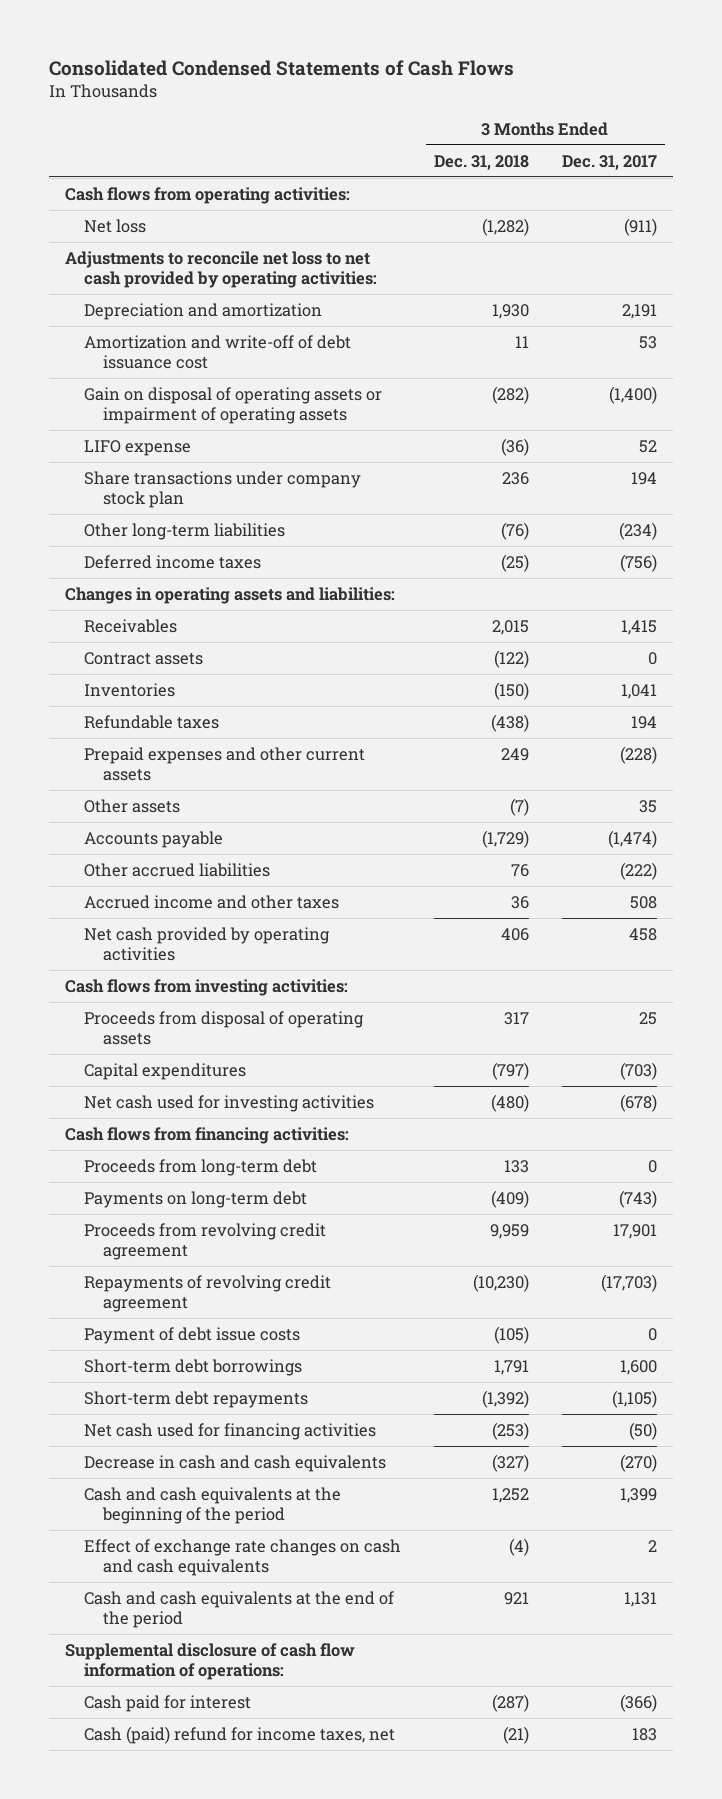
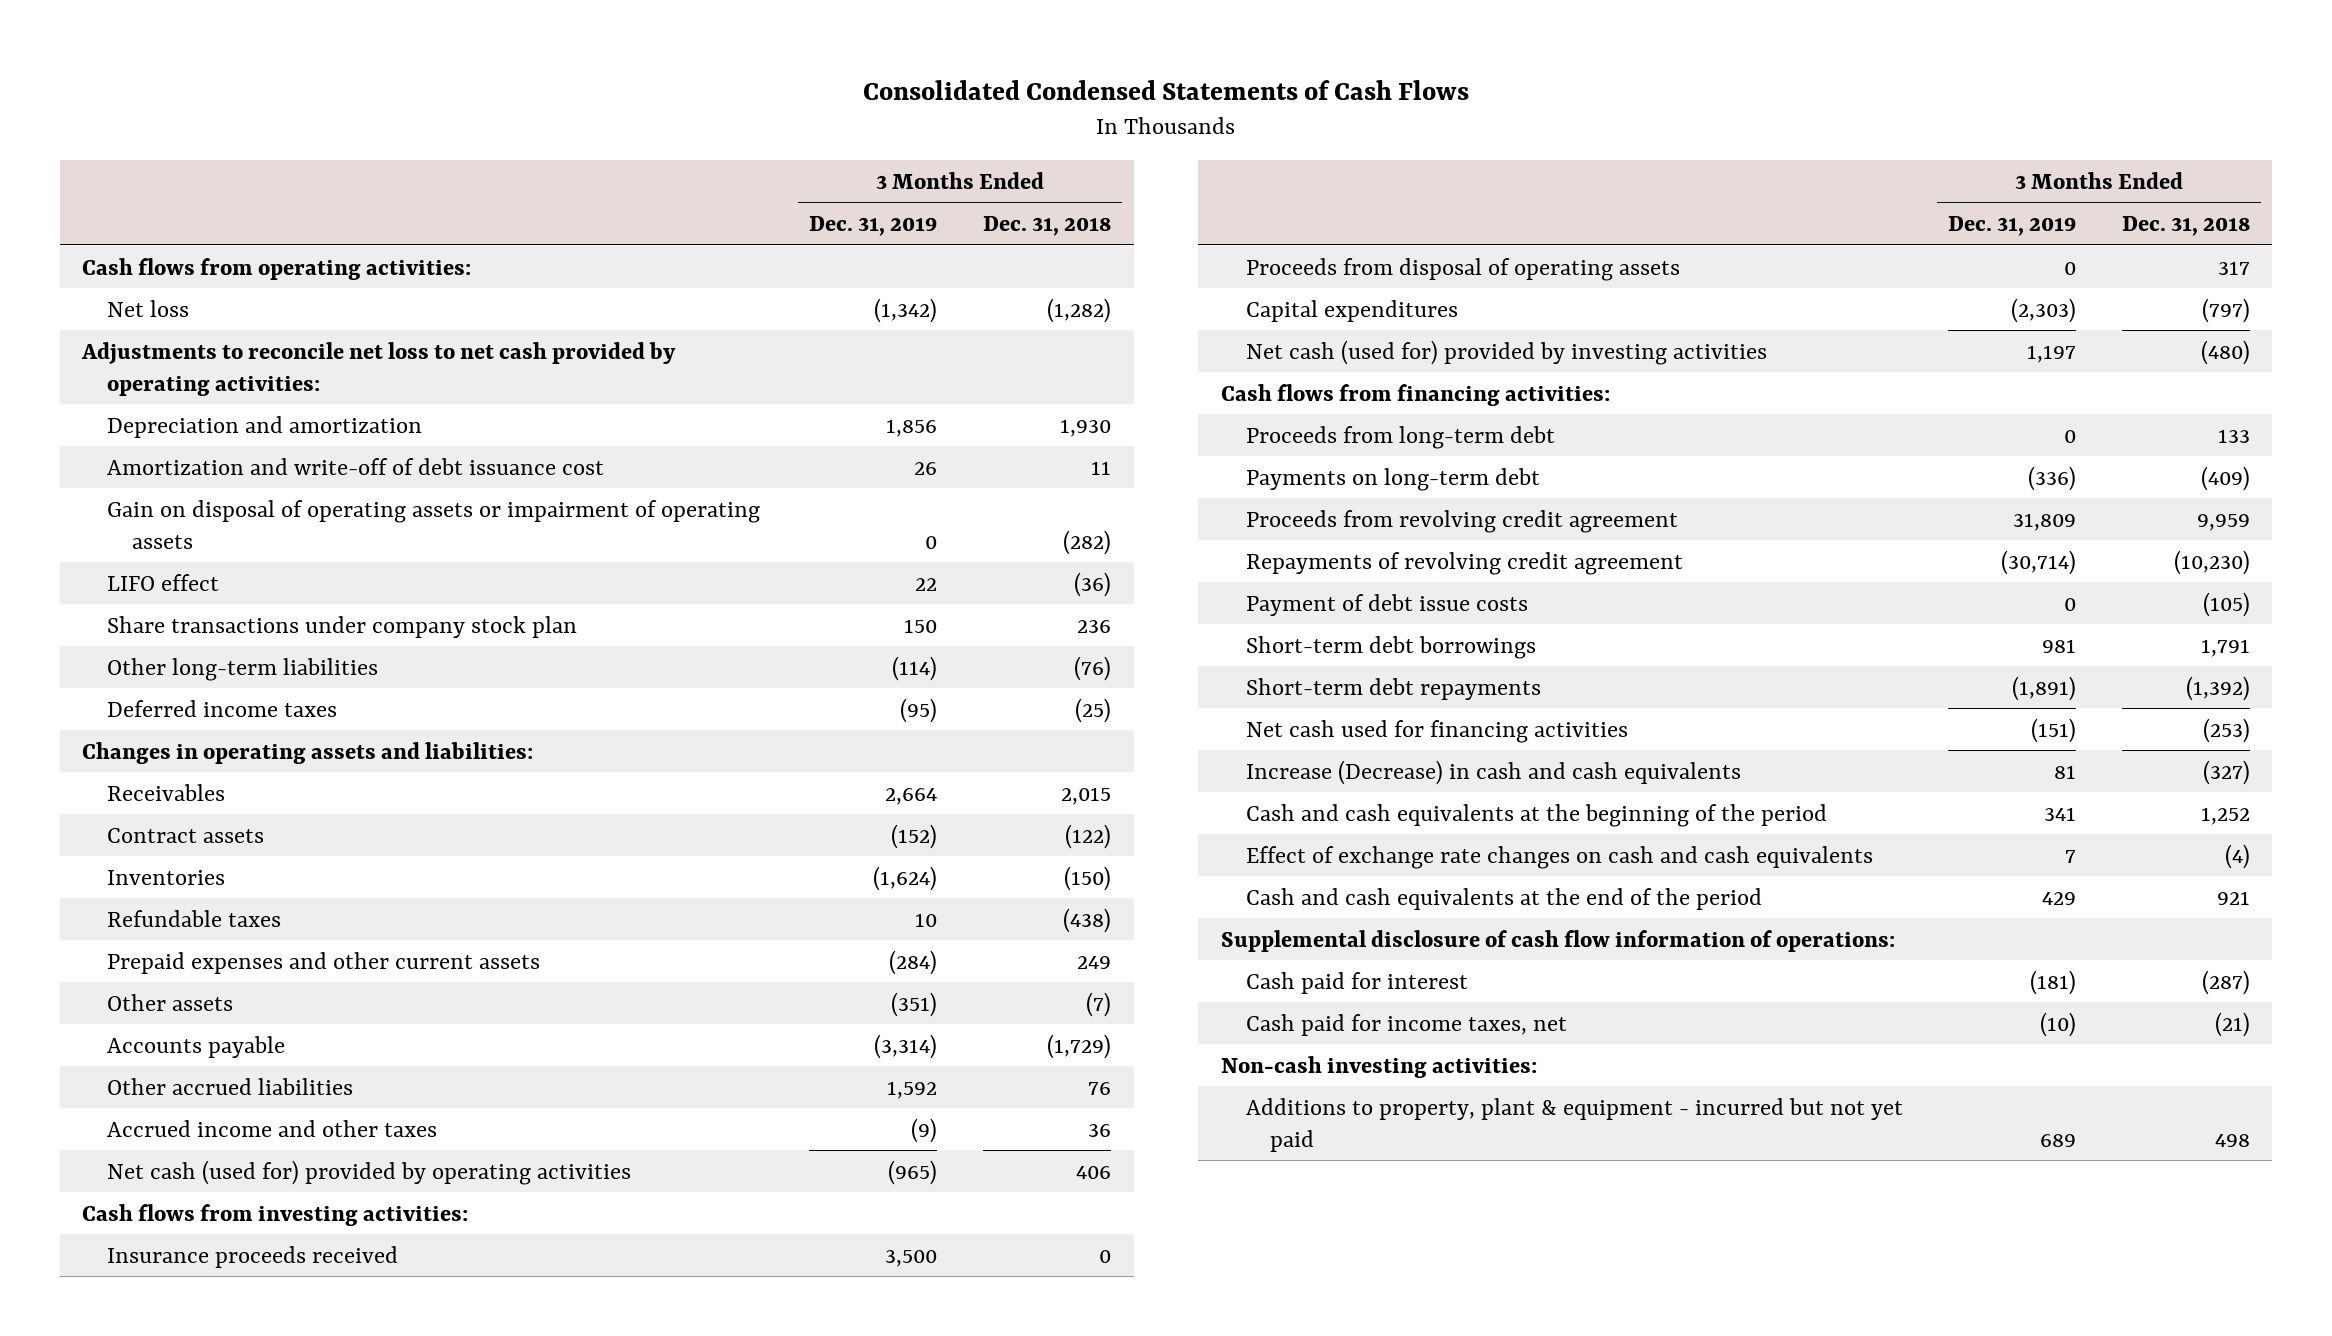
[561,154,657,170] Dec. 31, 2017 -> none
none -> [809,216,938,237] Dec. 31, 2019
[84,439,192,456] LIFO expense -> [106,573,219,591] LIFO effect
[84,926,331,962] Net cash provided by operating activities -> [106,1159,631,1185] Net cash (used for) provided by operating activities
none -> [106,1245,398,1268] Insurance proceeds received
[84,1094,375,1112] Net cash used for investing activities -> [1245,339,1767,365] Net cash (used for) provided by investing activities
[84,1454,387,1472] Decrease in cash and cash equivalents -> [1245,759,1741,785] Increase (Decrease) in cash and cash equivalents
[84,1725,396,1744] Cash (paid) refund for income taxes, net -> [1245,1013,1567,1036] Cash paid for income taxes, net
none -> [1220,1055,1537,1078] Non-cash investing activities:
none -> [1245,1097,1903,1152] Additions to property, plant & equipment - incurred but not yet paid

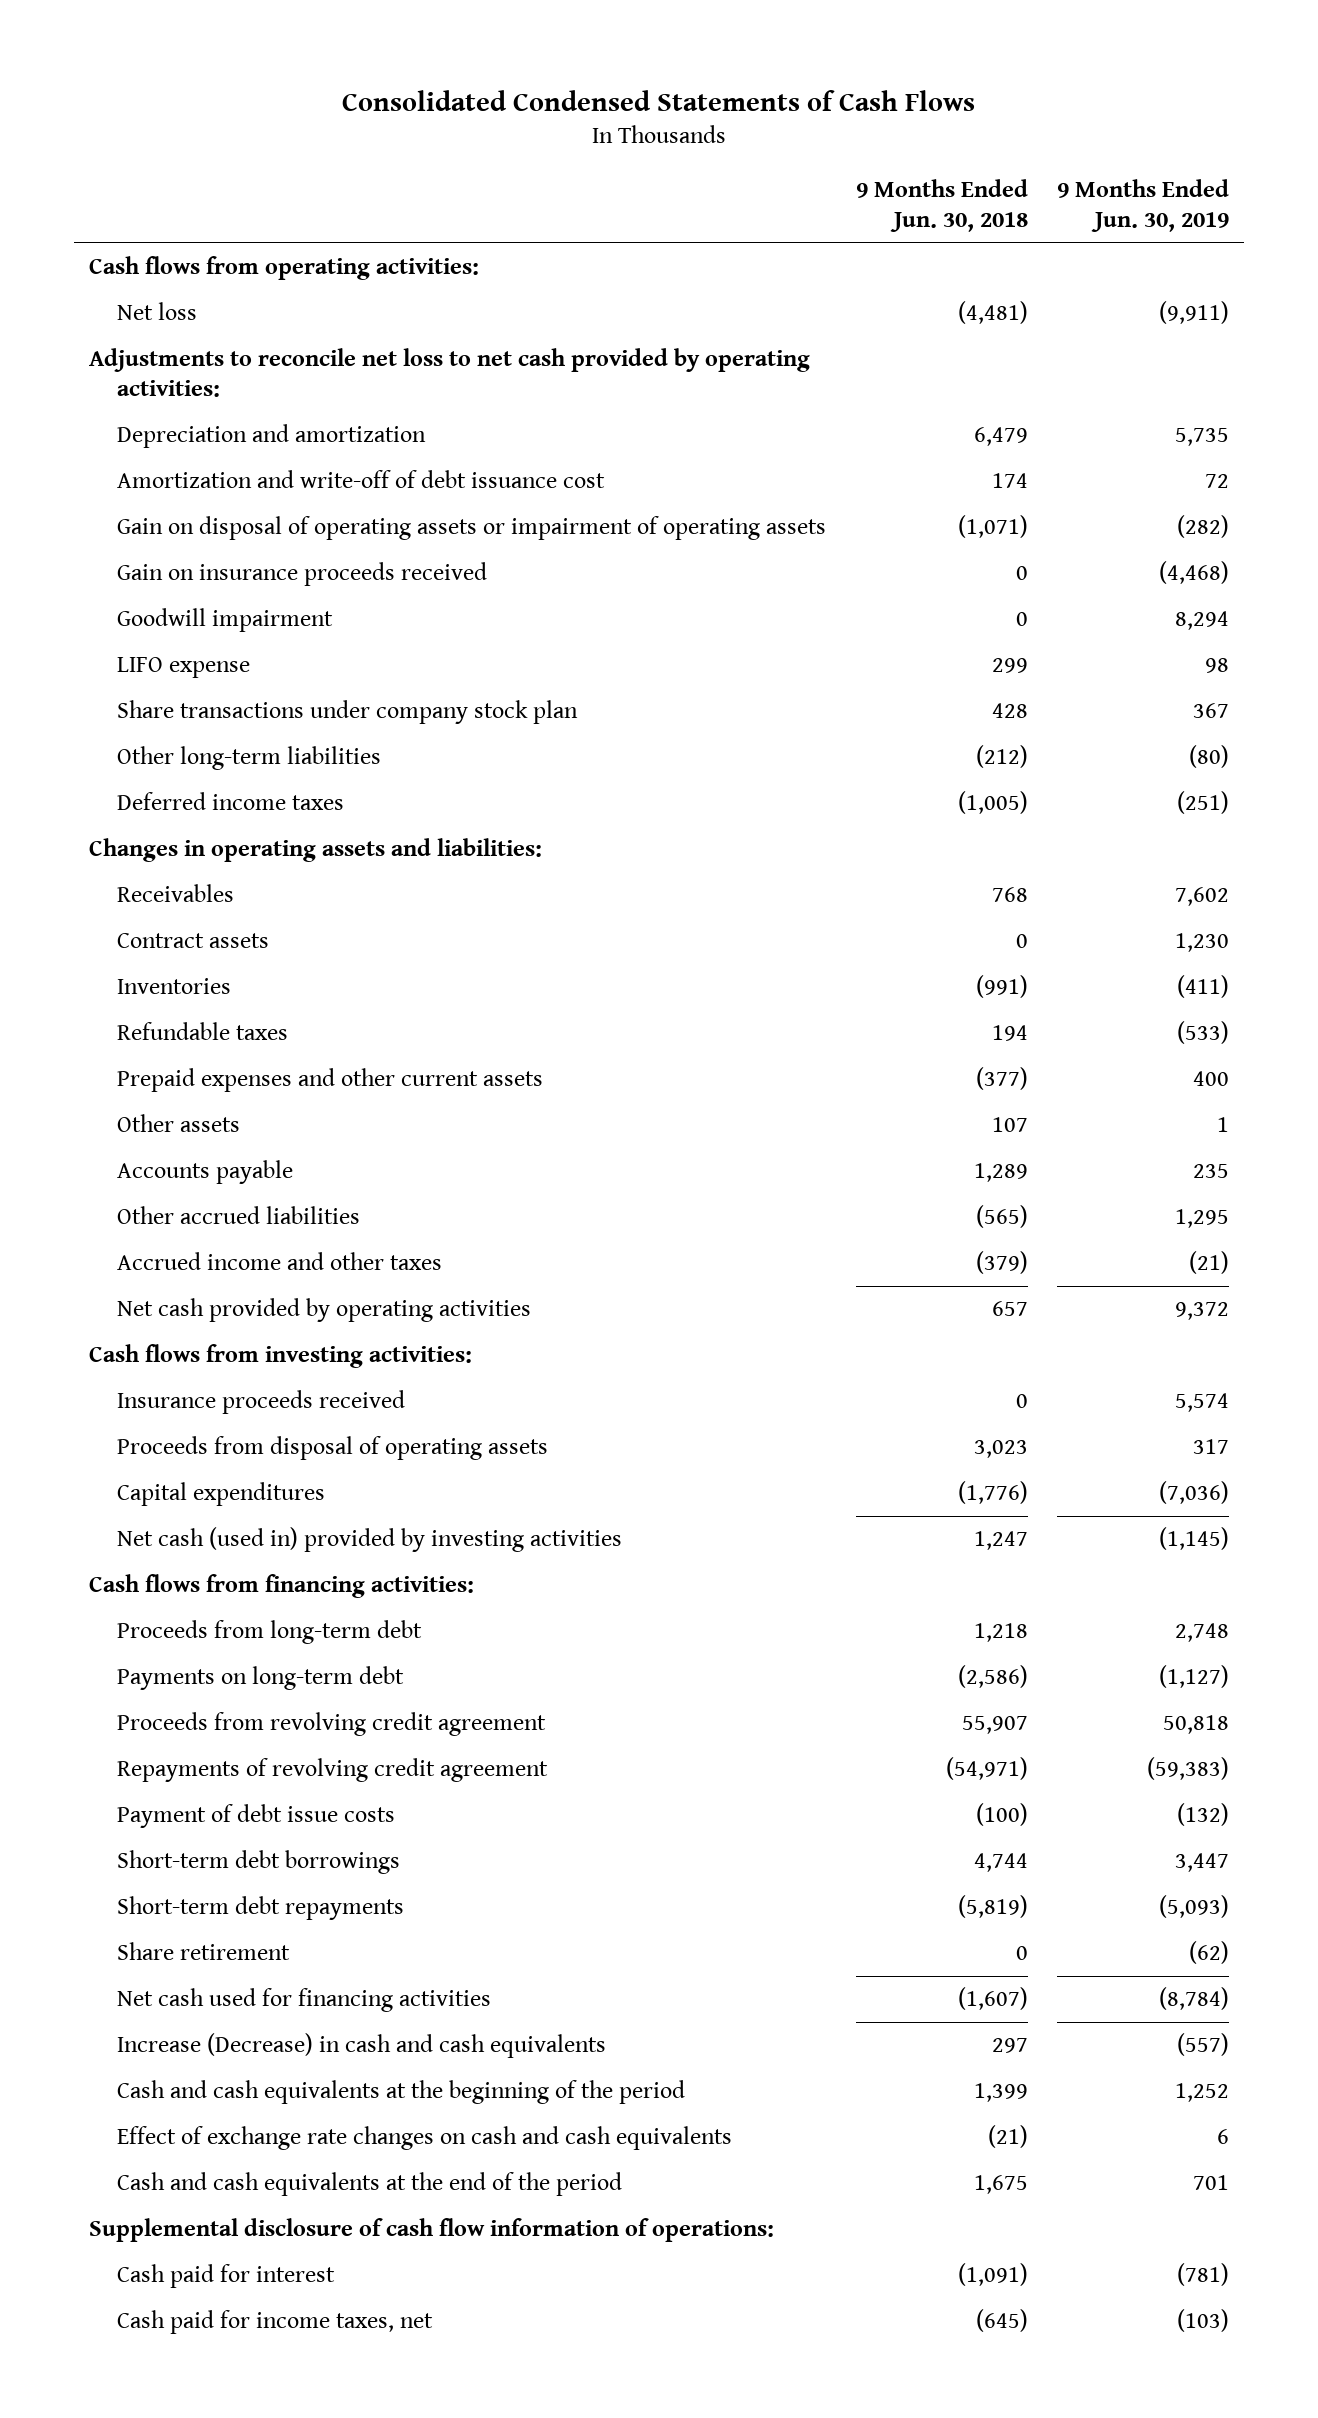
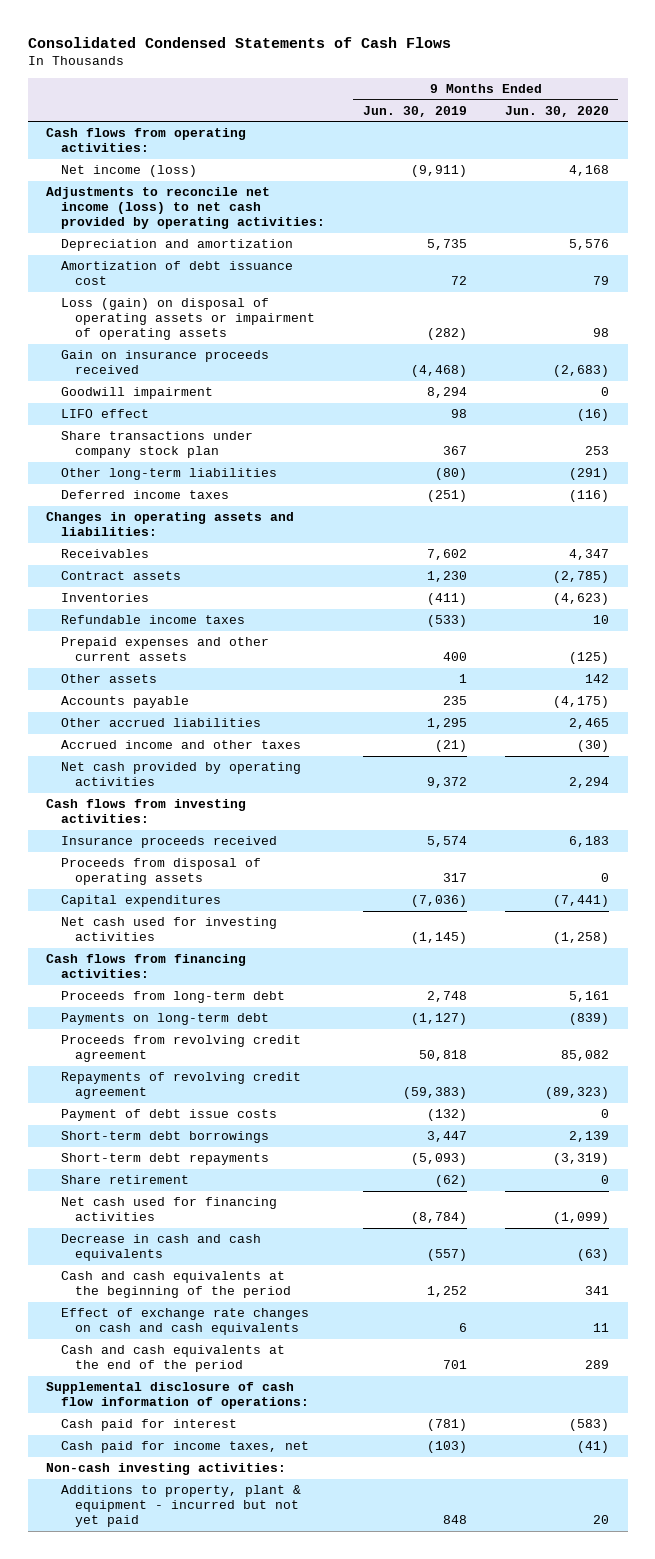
[855,179,1028,233] 9 Months Ended Jun. 30, 2018 -> none
none -> [504,105,609,117] Jun. 30, 2020
[117,302,198,321] Net loss -> [60,165,197,178] Net income (loss)
[88,348,810,398] Adjustments to reconcile net loss to net cash provided by operating activities: -> [46,187,325,229] Adjustments to reconcile net income (loss) to net cash provided by operating activities:
[117,470,606,489] Amortization and write-off of debt issuance cost -> [60,261,293,286] Amortization of debt issuance cost
[117,516,827,541] Gain on disposal of operating assets or impairment of operating assets -> [60,298,316,340] Loss (gain) on disposal of operating assets or impairment of operating assets
[117,657,251,679] LIFO expense -> [60,409,149,419] LIFO effect
[117,1022,289,1041] Refundable taxes -> [60,615,245,625] Refundable income taxes
[117,1527,623,1553] Net cash (used in) provided by investing activities -> [60,917,277,942] Net cash used for investing activities
[117,2033,607,2059] Increase (Decrease) in cash and cash equivalents -> [60,1234,261,1262] Decrease in cash and cash equivalents
none -> [46,1463,287,1476] Non-cash investing activities:
none -> [60,1485,301,1527] Additions to property, plant & equipment - incurred but not yet paid

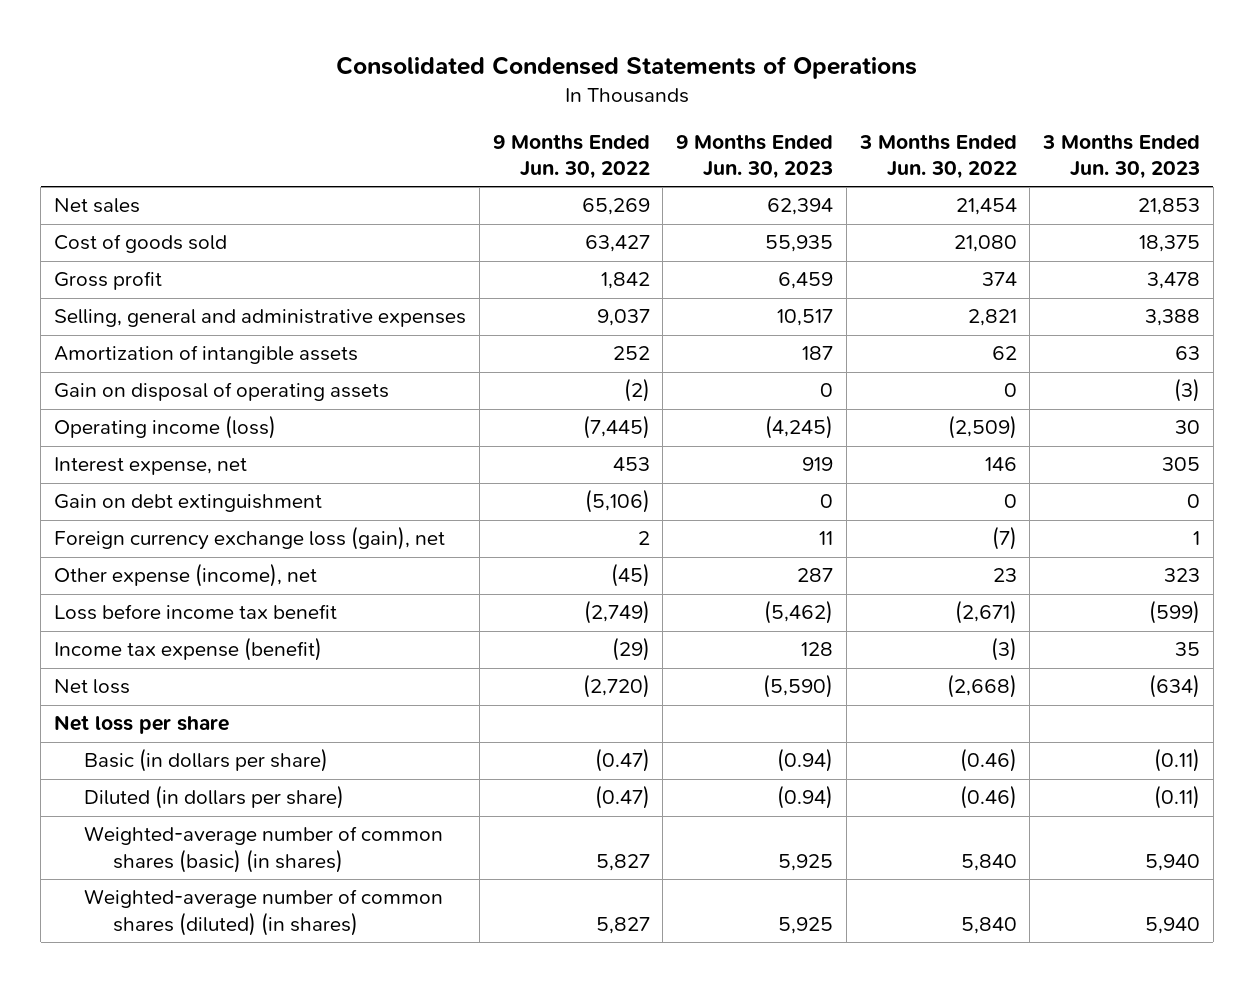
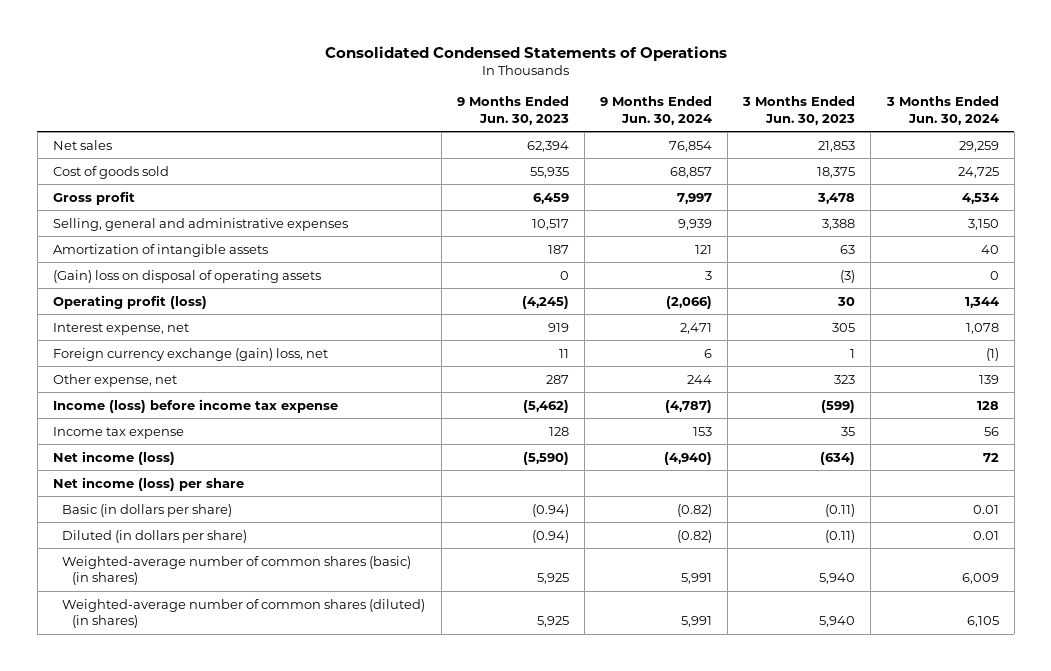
[492,133,650,180] 9 Months Ended Jun. 30, 2022 -> none
[858,133,1017,180] 3 Months Ended Jun. 30, 2022 -> none
none -> [599,96,712,125] 9 Months Ended Jun. 30, 2024
none -> [885,96,999,125] 3 Months Ended Jun. 30, 2024
[54,382,390,402] Gain on disposal of operating assets -> [52,269,321,283] (Gain) loss on disposal of operating assets
[54,415,277,440] Operating income (loss) -> [52,294,207,309] Operating profit (loss)
[54,494,323,513] Gain on debt extinguishment -> none
[54,526,446,551] Foreign currency exchange loss (gain), net -> [52,347,328,361] Foreign currency exchange (gain) loss, net
[54,563,318,588] Other expense (income), net -> [52,373,177,387] Other expense, net
[54,604,338,621] Loss before income tax benefit -> [52,398,338,413] Income (loss) before income tax expense
[54,637,323,662] Income tax expense (benefit) -> [52,426,184,439] Income tax expense
[54,679,131,695] Net loss -> [52,450,175,465] Net income (loss)
[54,715,230,735] Net loss per share -> [52,476,244,491] Net income (loss) per share

